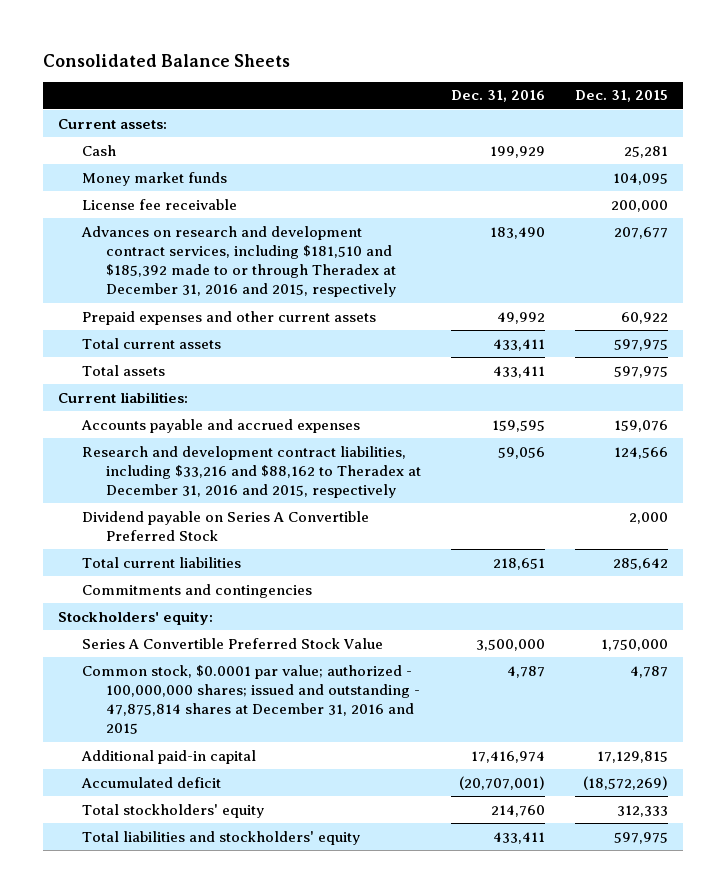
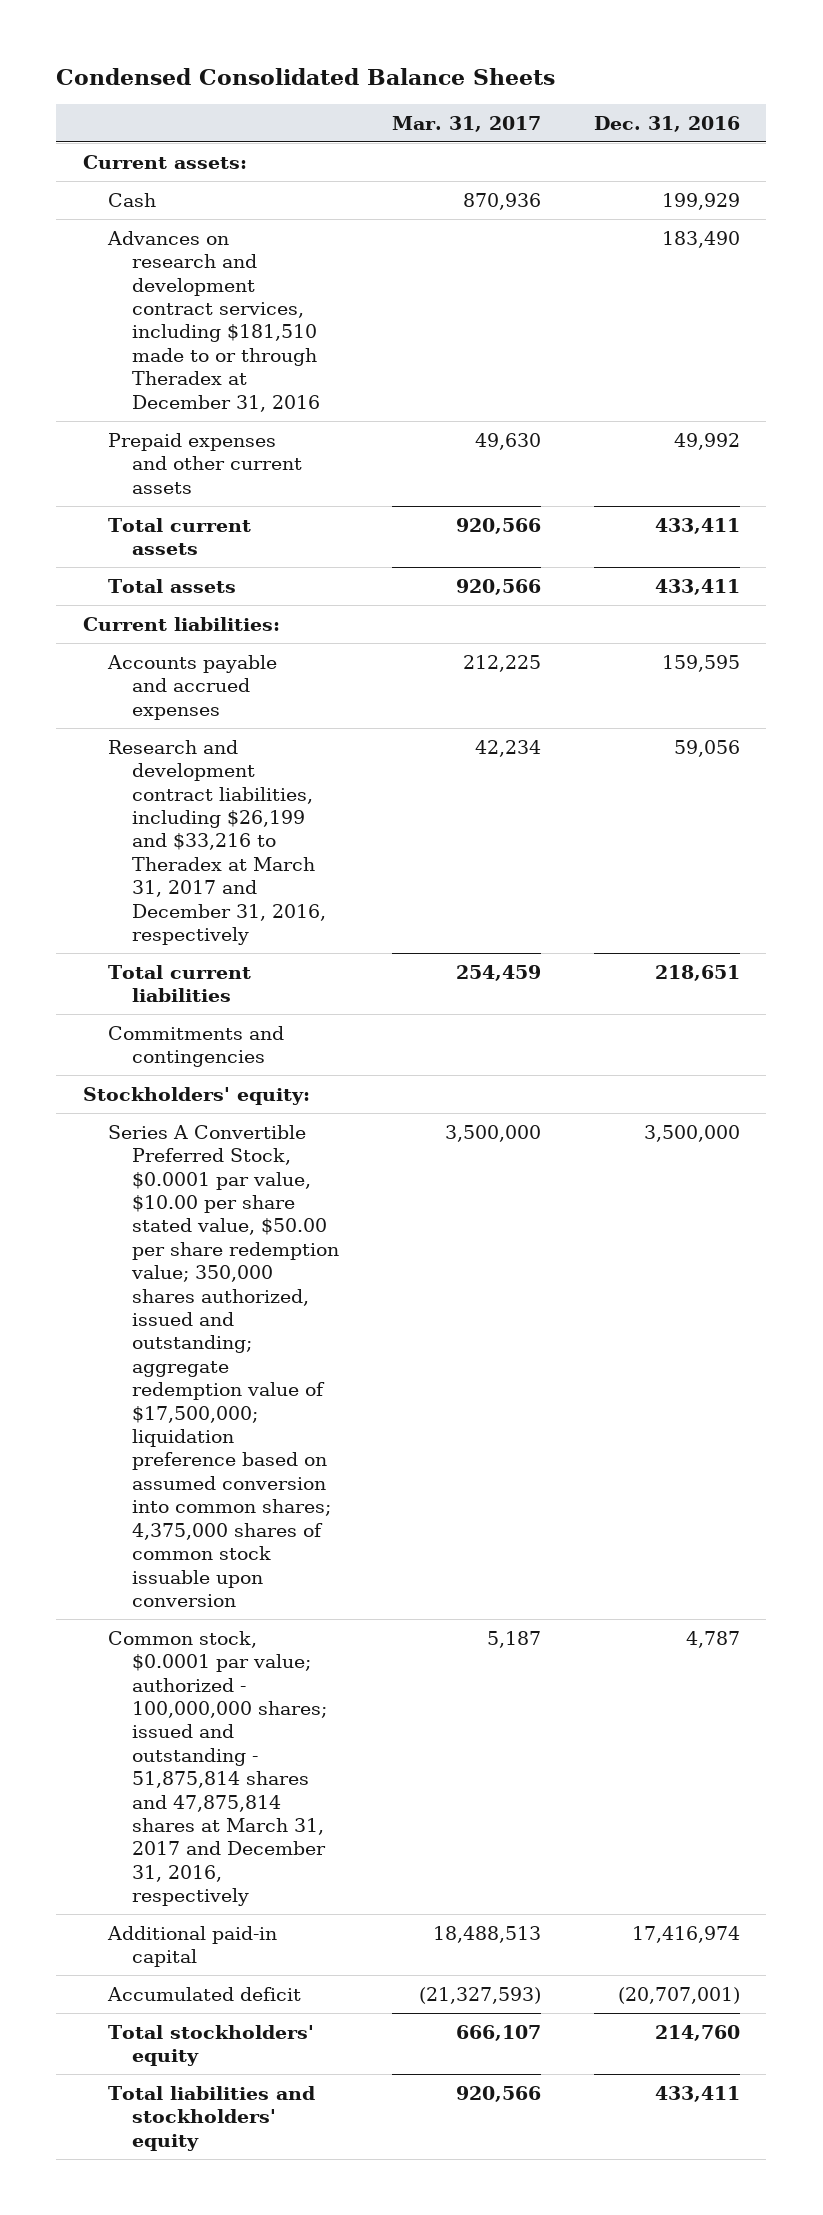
[43,53,291,67] Consolidated Balance Sheets -> [56,68,556,86] Condensed Consolidated Balance Sheets
[574,90,668,103] Dec. 31, 2015 -> none
none -> [392,115,542,132] Mar. 31, 2017
[82,171,228,186] Money market funds -> none
[82,198,238,210] License fee receivable -> none
[81,225,397,298] Advances on research and development contract services, including $181,510 and $185,392 made to or through Theradex at December 31, 2016 and 2015, respectively -> [106,230,321,412] Advances on research and development contract services, including $181,510 made to or through Theradex at December 31, 2016
[82,510,370,541] Dividend payable on Series A Convertible Preferred Stock -> none
[82,445,422,499] Research and development contract liabilities, including $33,216 and $88,162 to Theradex at December 31, 2016 and 2015, respectively -> [107,739,327,946] Research and development contract liabilities, including $26,199 and $33,216 to Theradex at March 31, 2017 and December 31, 2016, respectively
[82,637,384,649] Series A Convertible Preferred Stock Value -> [107,1124,340,1607] Series A Convertible Preferred Stock, $0.0001 par value, $10.00 per share stated value, $50.00 per share redemption value; 350,000 shares authorized, issued and outstanding; aggregate redemption value of $17,500,000; liquidation preference based on assumed conversion into common shares; 4,375,000 shares of common stock issuable upon conversion
[82,664,421,735] Common stock, $0.0001 par value; authorized - 100,000,000 shares; issued and outstanding - 47,875,814 shares at December 31, 2016 and 2015 -> [107,1630,328,1907] Common stock, $0.0001 par value; authorized - 100,000,000 shares; issued and outstanding - 51,875,814 shares and 47,875,814 shares at March 31, 2017 and December 31, 2016, respectively

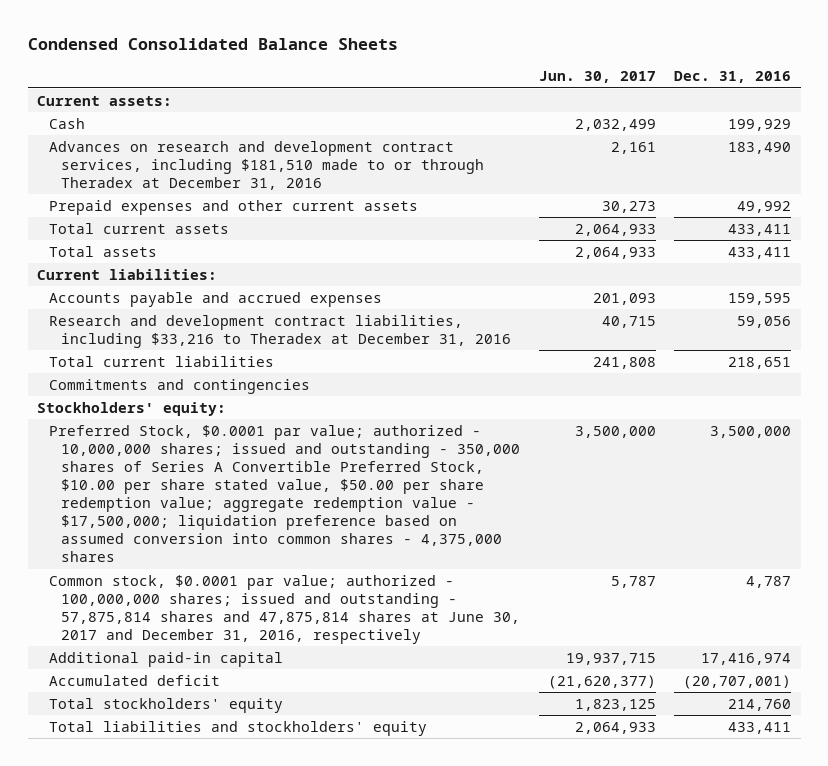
[392,115,542,132] Mar. 31, 2017 -> none
none -> [538,71,656,84] Jun. 30, 2017
[107,739,327,946] Research and development contract liabilities, including $26,199 and $33,216 to Theradex at March 31, 2017 and December 31, 2016, respectively -> [49,314,511,348] Research and development contract liabilities, including $33,216 to Theradex at December 31, 2016
[107,1124,340,1607] Series A Convertible Preferred Stock, $0.0001 par value, $10.00 per share stated value, $50.00 per share redemption value; 350,000 shares authorized, issued and outstanding; aggregate redemption value of $17,500,000; liquidation preference based on assumed conversion into common shares; 4,375,000 shares of common stock issuable upon conversion -> [49,424,520,563] Preferred Stock, $0.0001 par value; authorized - 10,000,000 shares; issued and outstanding - 350,000 shares of Series A Convertible Preferred Stock, $10.00 per share stated value, $50.00 per share redemption value; aggregate redemption value - $17,500,000; liquidation preference based on assumed conversion into common shares - 4,375,000 shares
[107,1630,328,1907] Common stock, $0.0001 par value; authorized - 100,000,000 shares; issued and outstanding - 51,875,814 shares and 47,875,814 shares at March 31, 2017 and December 31, 2016, respectively -> [49,574,520,644] Common stock, $0.0001 par value; authorized - 100,000,000 shares; issued and outstanding - 57,875,814 shares and 47,875,814 shares at June 30, 2017 and December 31, 2016, respectively

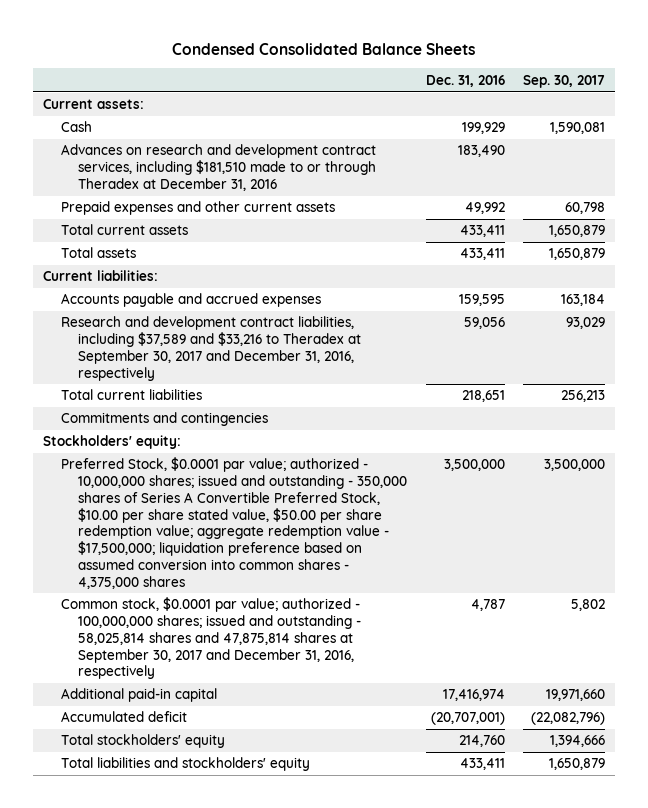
[538,71,656,84] Jun. 30, 2017 -> none
none -> [523,74,606,88] Sep. 30, 2017
[49,314,511,348] Research and development contract liabilities, including $33,216 to Theradex at December 31, 2016 -> [60,316,362,381] Research and development contract liabilities, including $37,589 and $33,216 to Theradex at September 30, 2017 and December 31, 2016, respectively
[49,574,520,644] Common stock, $0.0001 par value; authorized - 100,000,000 shares; issued and outstanding - 57,875,814 shares and 47,875,814 shares at June 30, 2017 and December 31, 2016, respectively -> [60,597,362,680] Common stock, $0.0001 par value; authorized - 100,000,000 shares; issued and outstanding - 58,025,814 shares and 47,875,814 shares at September 30, 2017 and December 31, 2016, respectively

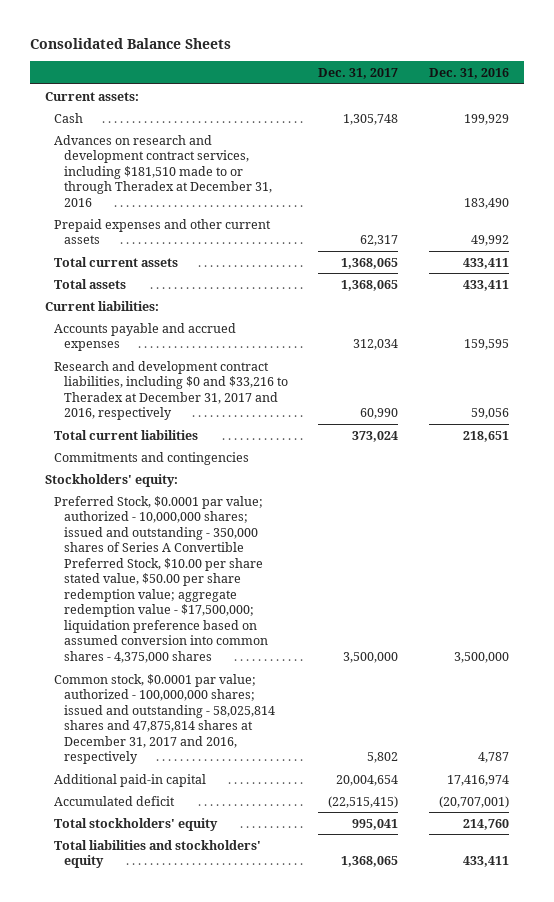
[172,42,476,55] Condensed Consolidated Balance Sheets -> [29,37,231,49] Consolidated Balance Sheets
[523,74,606,88] Sep. 30, 2017 -> none
none -> [318,67,399,79] Dec. 31, 2017
[60,316,362,381] Research and development contract liabilities, including $37,589 and $33,216 to Theradex at September 30, 2017 and December 31, 2016, respectively -> [54,360,288,421] Research and development contract liabilities, including $0 and $33,216 to Theradex at December 31, 2017 and 2016, respectively
[60,597,362,680] Common stock, $0.0001 par value; authorized - 100,000,000 shares; issued and outstanding - 58,025,814 shares and 47,875,814 shares at September 30, 2017 and December 31, 2016, respectively -> [54,673,275,765] Common stock, $0.0001 par value; authorized - 100,000,000 shares; issued and outstanding - 58,025,814 shares and 47,875,814 shares at December 31, 2017 and 2016, respectively

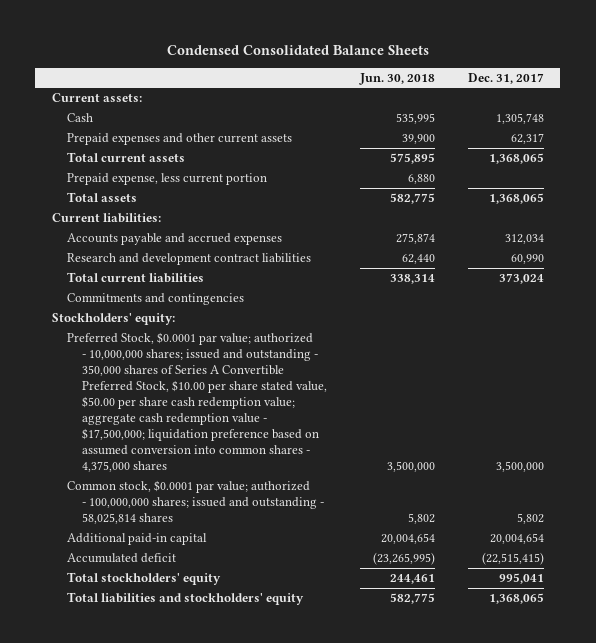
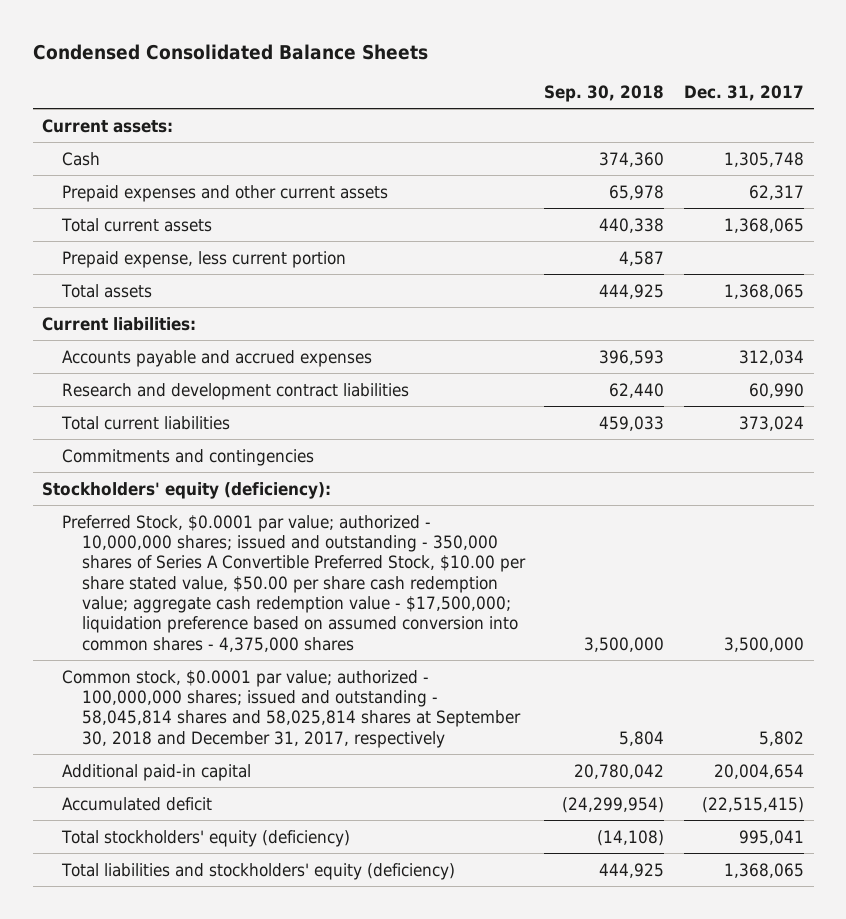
[359,72,436,85] Jun. 30, 2018 -> none
none -> [544,84,665,102] Sep. 30, 2018
[51,312,175,325] Stockholders' equity: -> [42,481,332,499] Stockholders' equity (deficiency):
[66,479,325,524] Common stock, $0.0001 par value; authorized - 100,000,000 shares; issued and outstanding - 58,025,814 shares -> [62,669,521,748] Common stock, $0.0001 par value; authorized - 100,000,000 shares; issued and outstanding - 58,045,814 shares and 58,025,814 shares at September 30, 2018 and December 31, 2017, respectively
[66,571,221,585] Total stockholders' equity -> [61,829,351,847] Total stockholders' equity (deficiency)
[66,591,304,605] Total liabilities and stockholders' equity -> [61,862,456,880] Total liabilities and stockholders' equity (deficiency)

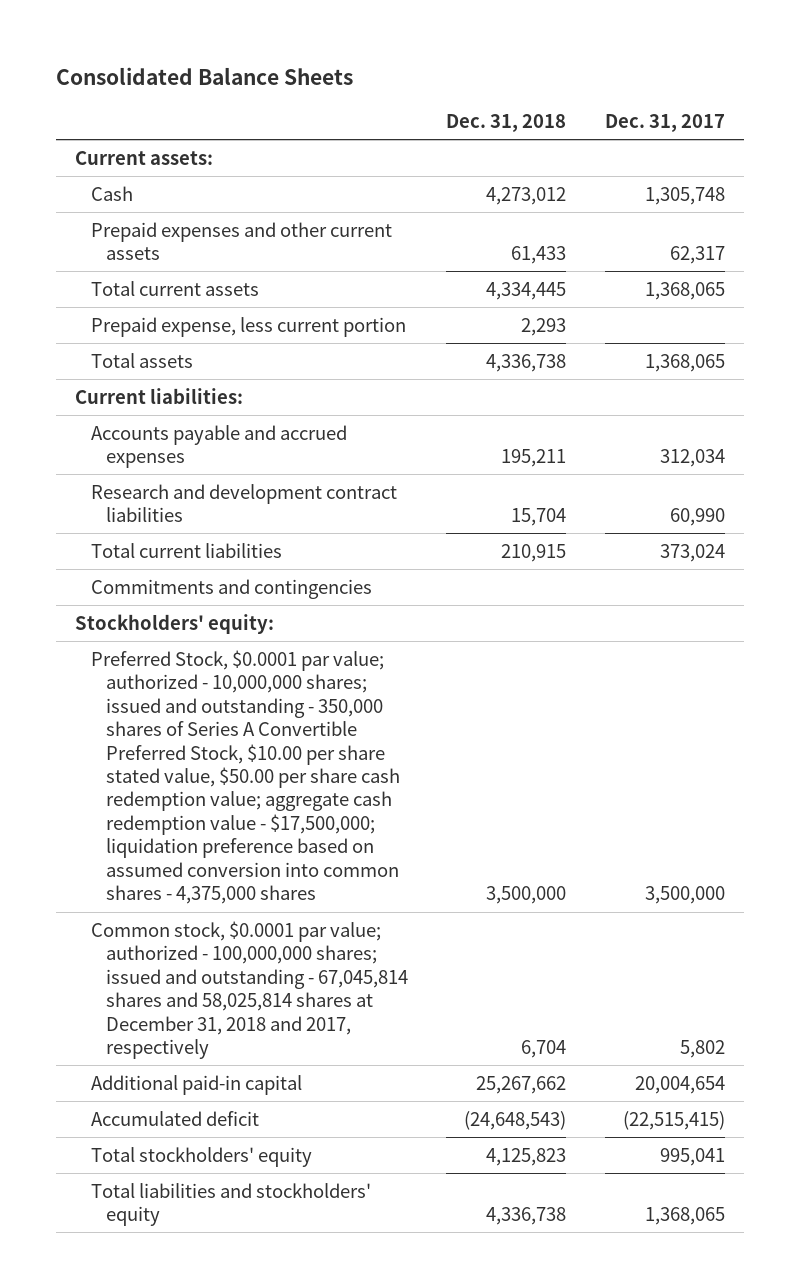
[32,43,428,60] Condensed Consolidated Balance Sheets -> [56,66,354,85] Consolidated Balance Sheets
[544,84,665,102] Sep. 30, 2018 -> none
none -> [446,113,567,132] Dec. 31, 2018
[42,481,332,499] Stockholders' equity (deficiency): -> [75,613,275,634] Stockholders' equity:
[62,669,521,748] Common stock, $0.0001 par value; authorized - 100,000,000 shares; issued and outstanding - 58,045,814 shares and 58,025,814 shares at September 30, 2018 and December 31, 2017, respectively -> [90,920,408,1060] Common stock, $0.0001 par value; authorized - 100,000,000 shares; issued and outstanding - 67,045,814 shares and 58,025,814 shares at December 31, 2018 and 2017, respectively
[61,829,351,847] Total stockholders' equity (deficiency) -> [90,1146,312,1167] Total stockholders' equity
[61,862,456,880] Total liabilities and stockholders' equity (deficiency) -> [90,1182,371,1227] Total liabilities and stockholders' equity

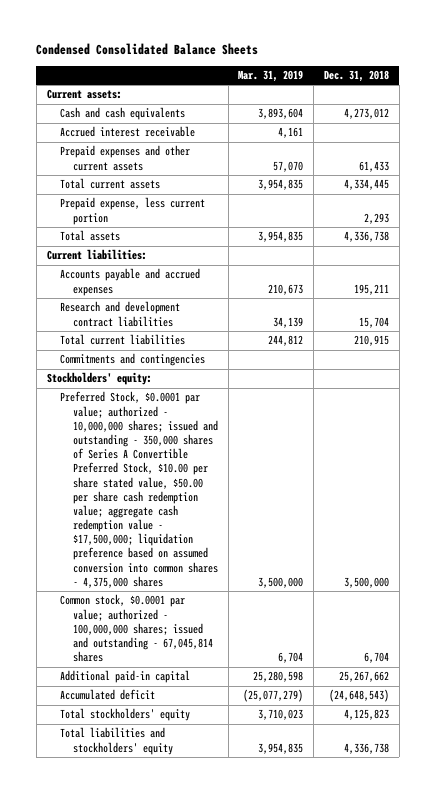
[56,66,354,85] Consolidated Balance Sheets -> [36,43,259,56] Condensed Consolidated Balance Sheets
[604,113,725,132] Dec. 31, 2017 -> none
none -> [238,70,304,83] Mar. 31, 2019
[90,185,133,201] Cash -> [59,107,185,121] Cash and cash equivalents
none -> [59,126,195,138] Accrued interest receivable
[90,920,408,1060] Common stock, $0.0001 par value; authorized - 100,000,000 shares; issued and outstanding - 67,045,814 shares and 58,025,814 shares at December 31, 2018 and 2017, respectively -> [59,594,213,663] Common stock, $0.0001 par value; authorized - 100,000,000 shares; issued and outstanding - 67,045,814 shares

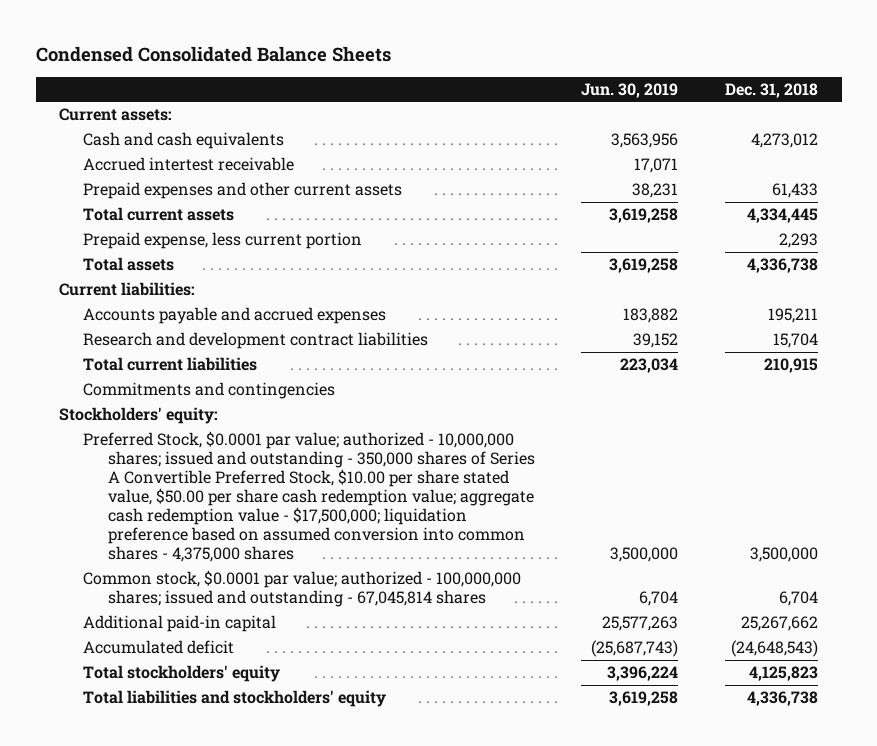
[238,70,304,83] Mar. 31, 2019 -> none
none -> [581,82,679,98] Jun. 30, 2019
[59,126,195,138] Accrued interest receivable -> [83,157,295,172] Accrued intertest receivable

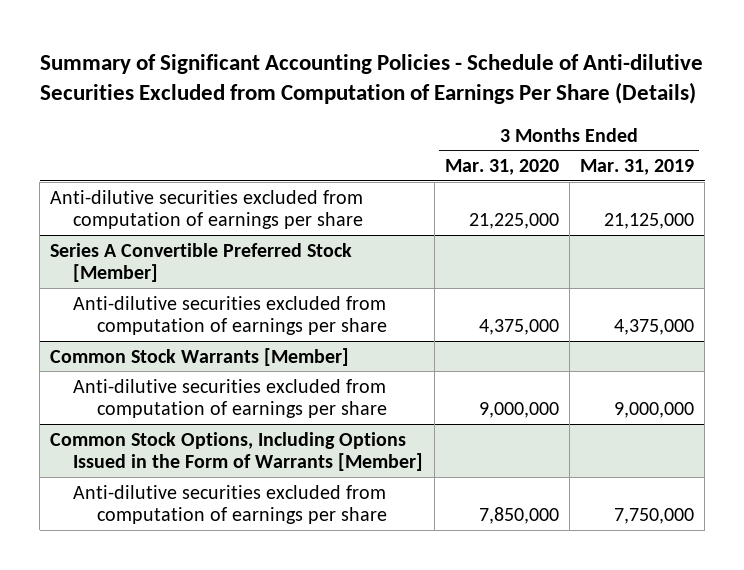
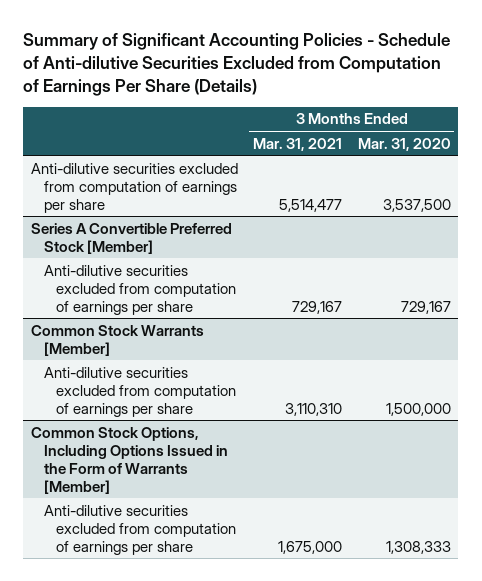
[580,158,695,175] Mar. 31, 2019 -> none
none -> [253,137,343,151] Mar. 31, 2021
[468,213,559,230] 21,225,000 -> [382,198,451,212] 3,537,500
[478,319,559,336] 4,375,000 -> [400,300,451,314] 729,167
[478,402,559,419] 9,000,000 -> [385,402,451,416] 1,500,000
[478,507,559,525] 7,850,000 -> [385,540,451,554] 1,308,333

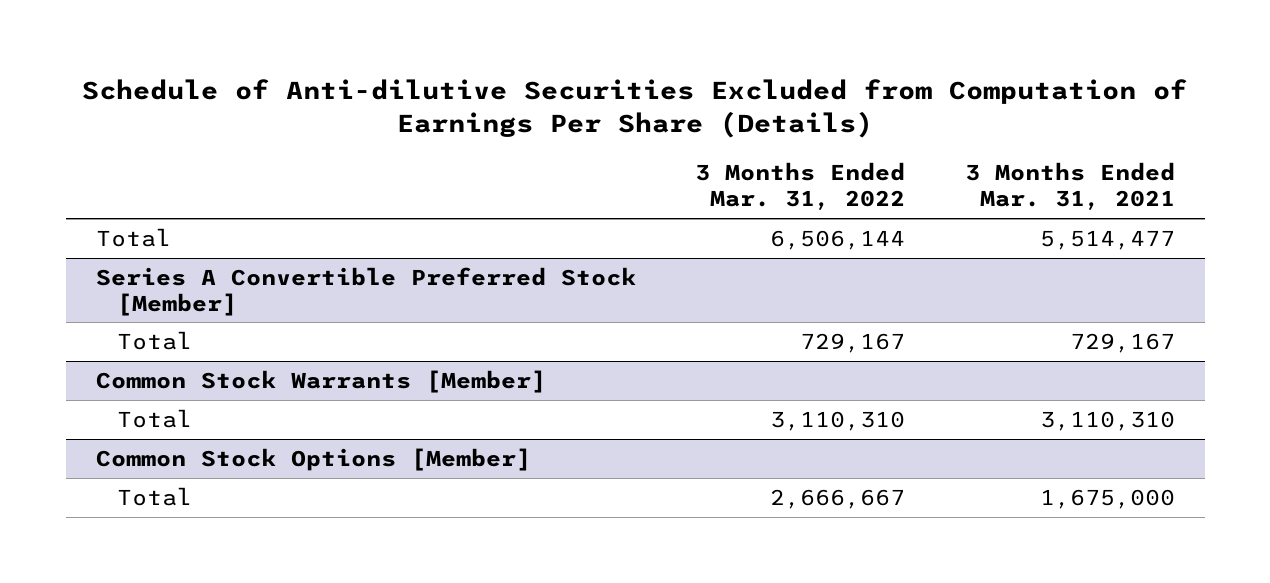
[23,33,451,96] Summary of Significant Accounting Policies - Schedule of Anti-dilutive Securities Excluded from Computation of Earnings Per Share (Details) -> [82,78,1188,139] Schedule of Anti-dilutive Securities Excluded from Computation of Earnings Per Share (Details)
[357,137,451,151] Mar. 31, 2020 -> none
none -> [695,162,906,211] 3 Months Ended Mar. 31, 2022
[30,162,238,213] Anti-dilutive securities excluded from computation of earnings per share -> [95,227,171,247] Total
[43,264,237,315] Anti-dilutive securities excluded from computation of earnings per share -> [116,330,192,350] Total
[30,426,228,494] Common Stock Options, Including Options Issued in the Form of Warrants [Member] -> none
[43,366,237,417] Anti-dilutive securities excluded from computation of earnings per share -> [116,408,192,428] Total
none -> [95,447,531,471] Common Stock Options [Member]
[43,504,237,555] Anti-dilutive securities excluded from computation of earnings per share -> [116,486,192,506] Total

